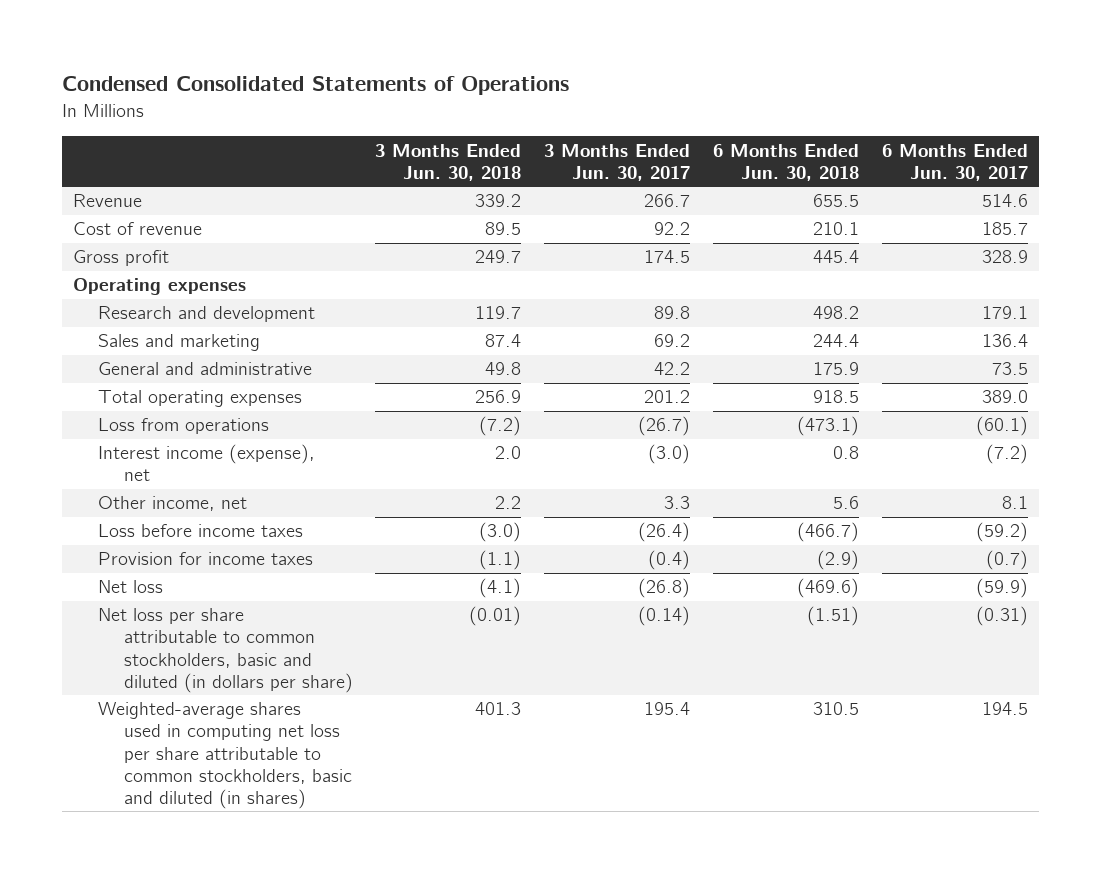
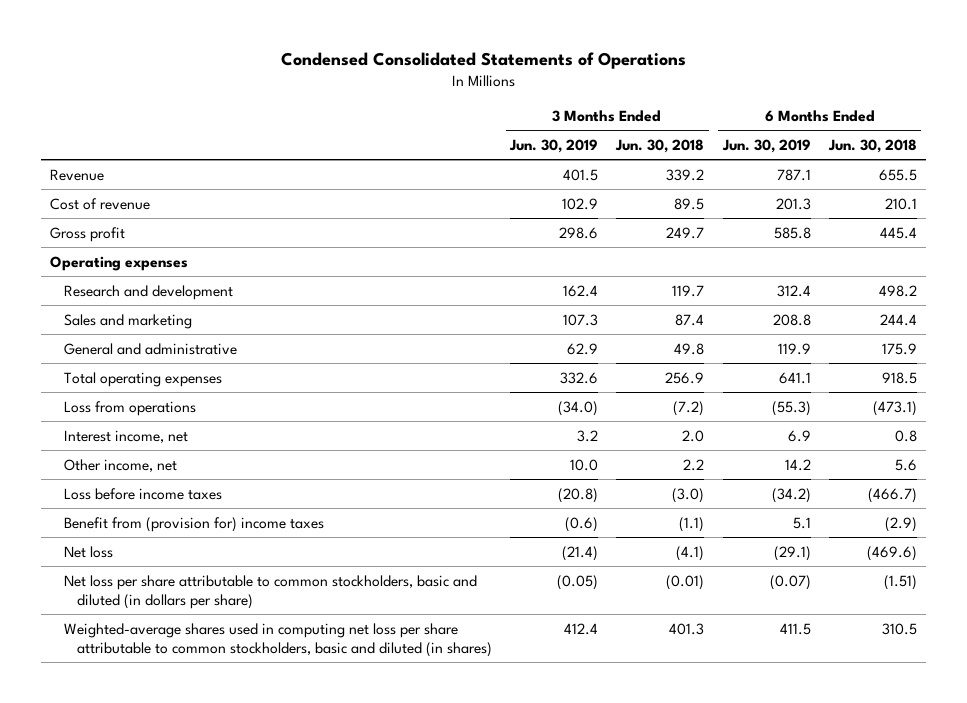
[544,143,691,181] 3 Months Ended Jun. 30, 2017 -> none
[882,143,1029,181] 6 Months Ended Jun. 30, 2017 -> none
none -> [509,139,599,154] Jun. 30, 2019
none -> [721,139,811,154] Jun. 30, 2019
[98,444,316,482] Interest income (expense), net -> [63,429,188,443] Interest income, net
[98,552,314,566] Provision for income taxes -> [63,516,324,532] Benefit from (provision for) income taxes

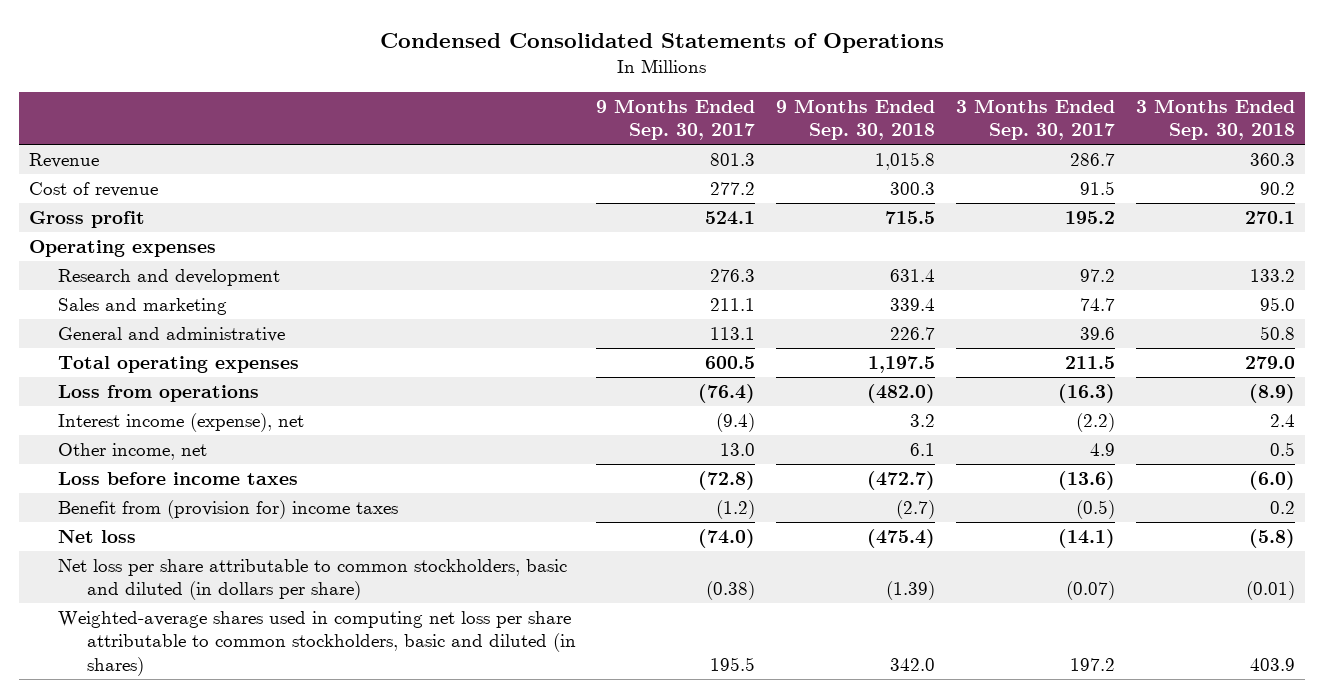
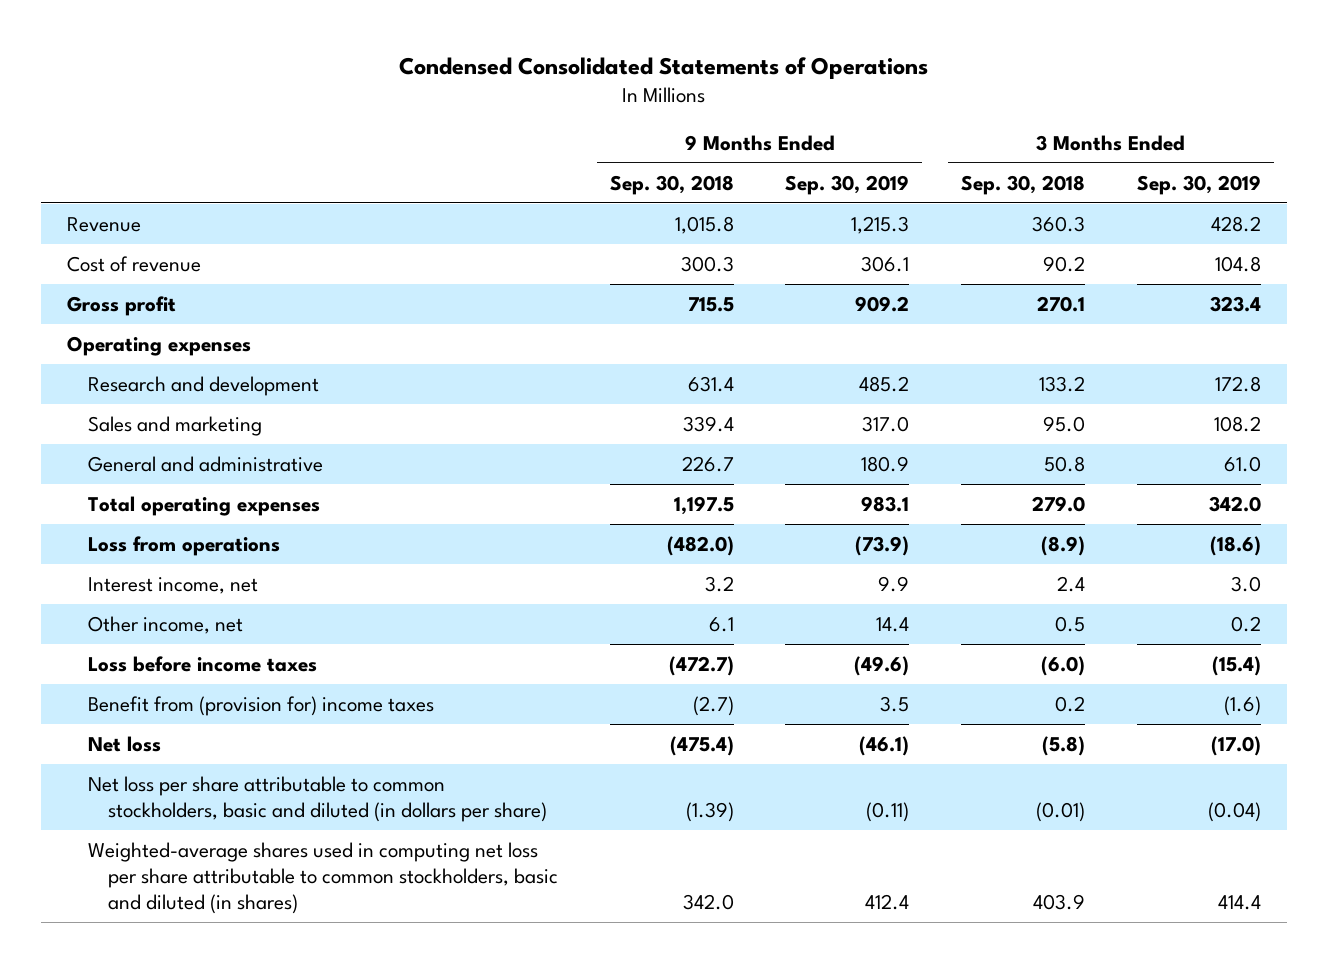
[596,98,756,141] 9 Months Ended Sep. 30, 2017 -> none
[956,98,1116,141] 3 Months Ended Sep. 30, 2017 -> none
none -> [785,174,910,195] Sep. 30, 2019
none -> [1137,174,1262,195] Sep. 30, 2019
[57,412,304,432] Interest income (expense), net -> [87,576,258,594] Interest income, net

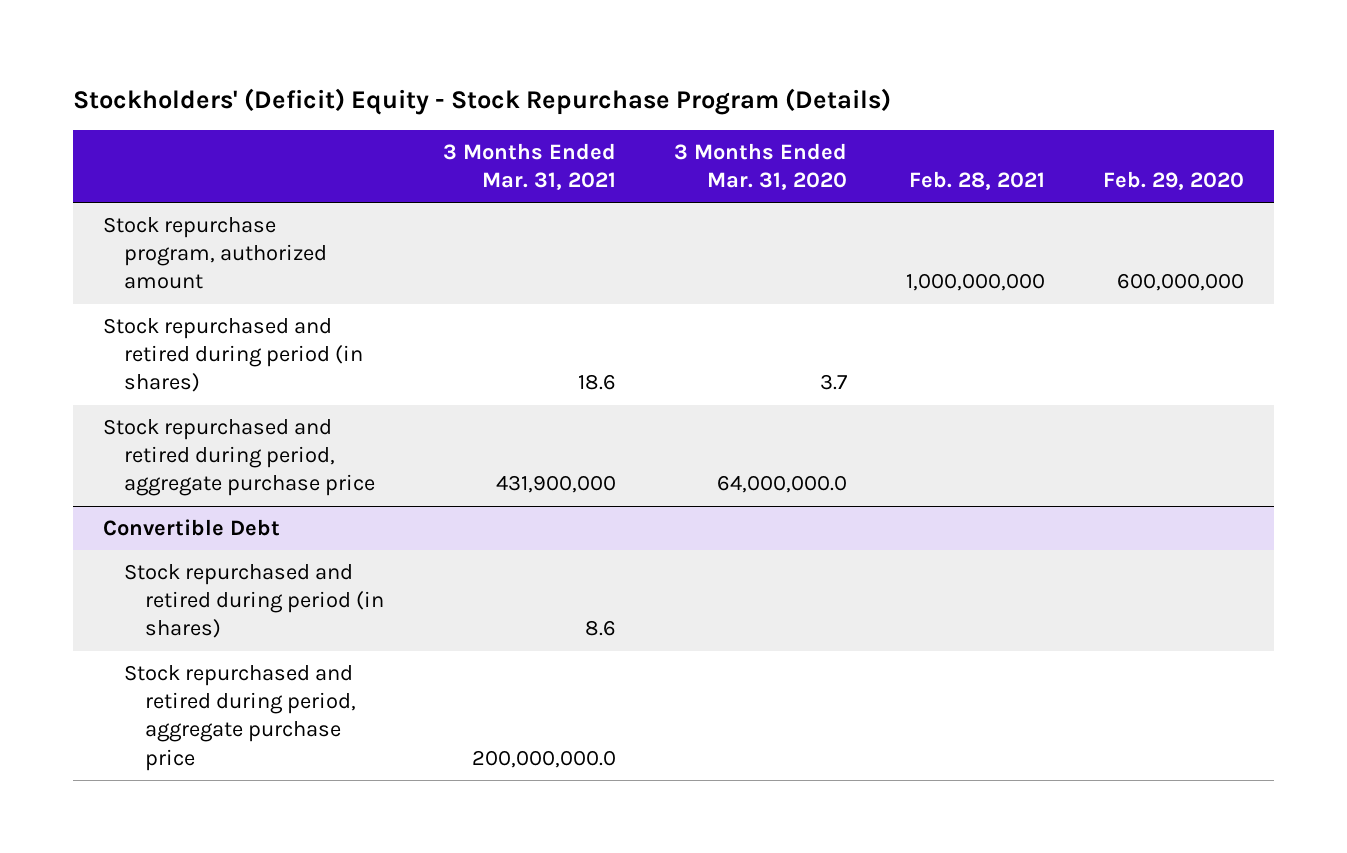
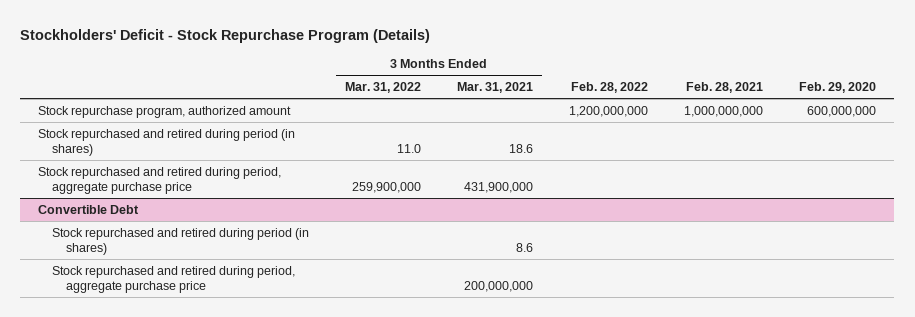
[73,87,892,115] Stockholders' (Deficit) Equity - Stock Repurchase Program (Details) -> [20,28,431,43] Stockholders' Deficit - Stock Repurchase Program (Details)
[674,142,848,191] 3 Months Ended Mar. 31, 2020 -> none
none -> [345,82,422,94] Mar. 31, 2022
none -> [571,82,649,94] Feb. 28, 2022
[471,749,616,768] 200,000,000.0 -> [464,281,534,293] 200,000,000

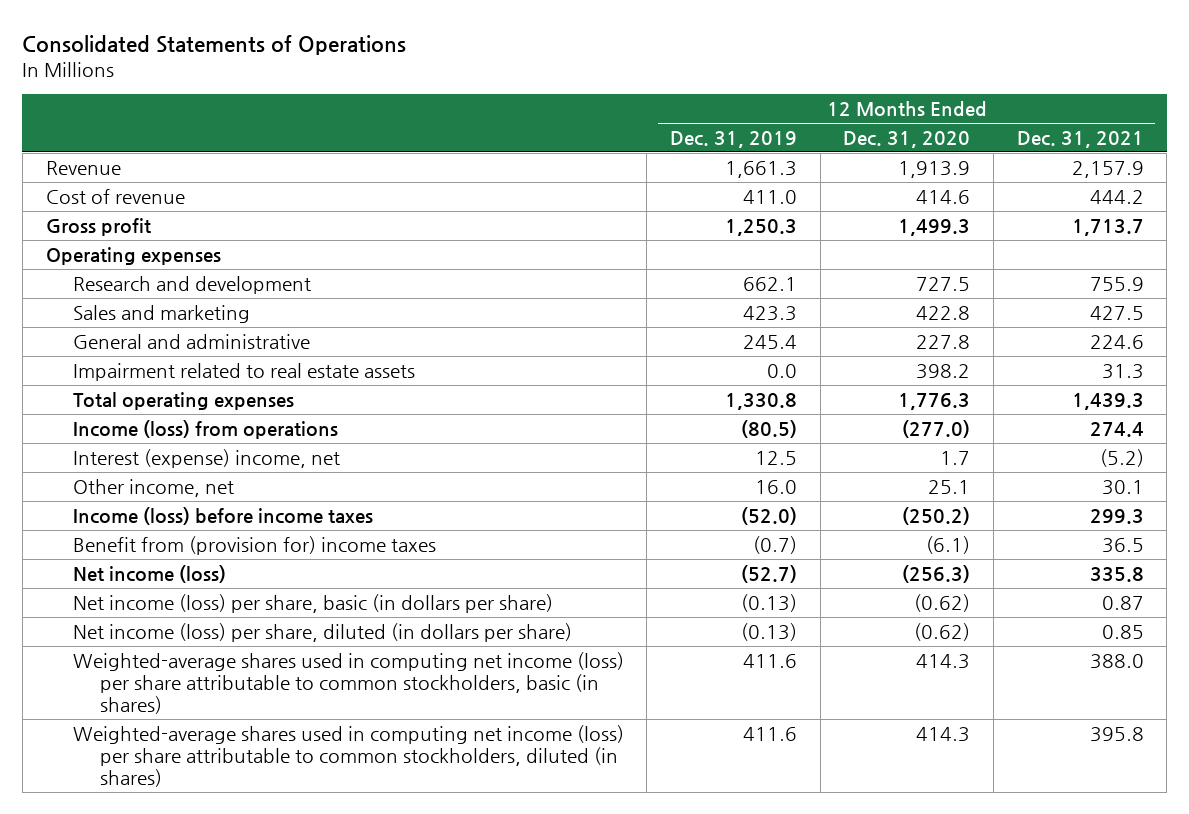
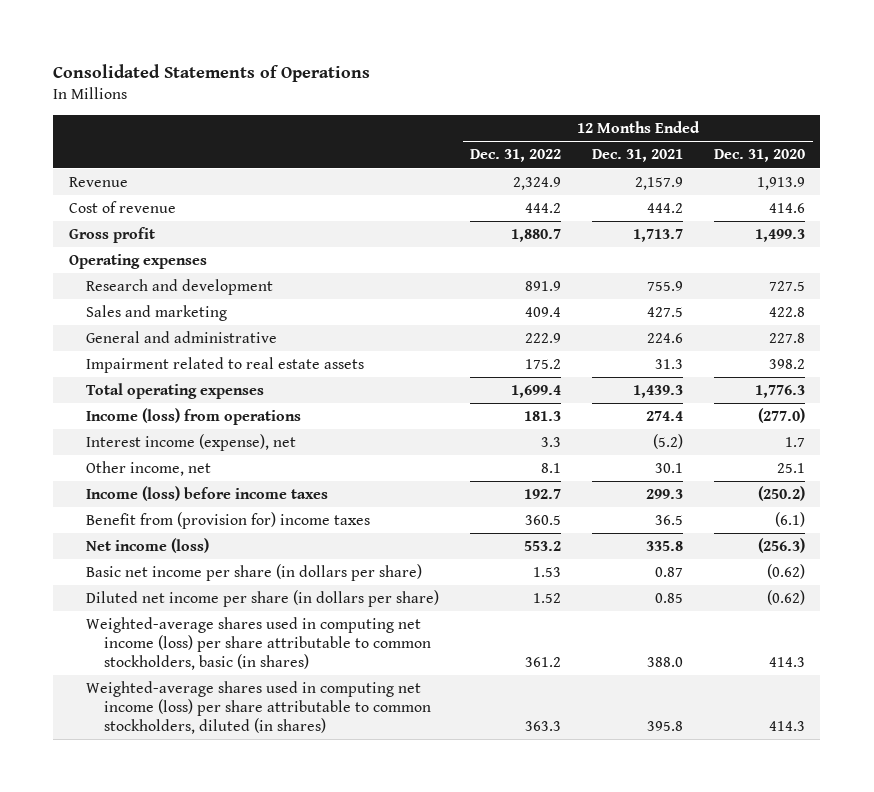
[669,130,797,148] Dec. 31, 2019 -> none
none -> [470,149,562,163] Dec. 31, 2022
[72,448,340,468] Interest (expense) income, net -> [86,434,297,452] Interest income (expense), net
[72,593,553,613] Net income (loss) per share, basic (in dollars per share) -> [86,564,423,582] Basic net income per share (in dollars per share)
[72,622,572,642] Net income (loss) per share, diluted (in dollars per share) -> [86,590,440,608] Diluted net income per share (in dollars per share)

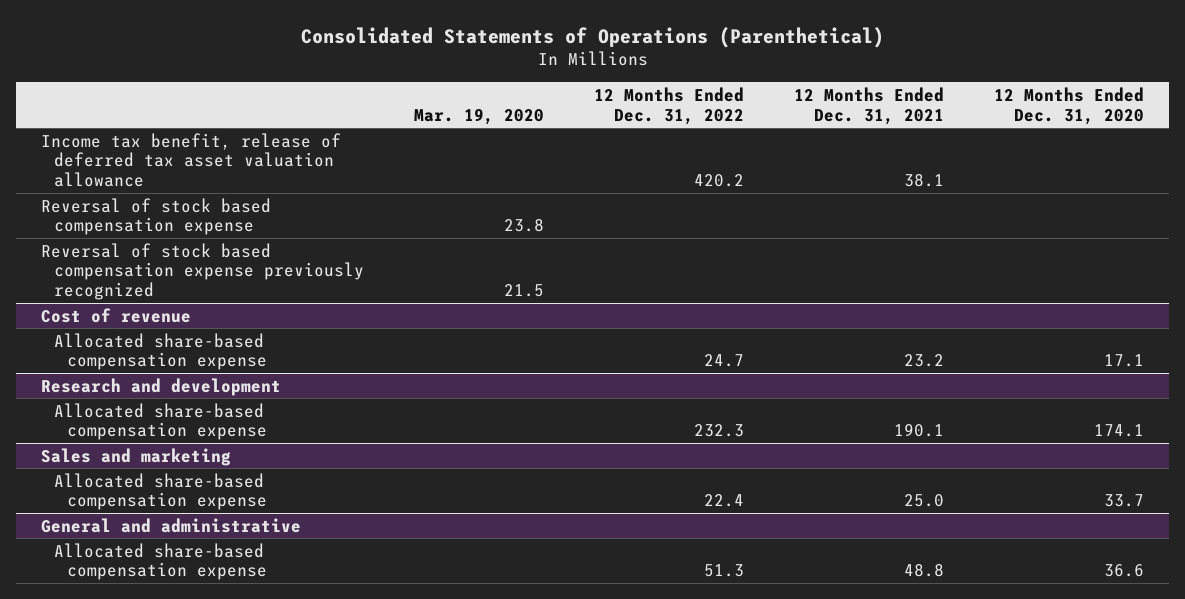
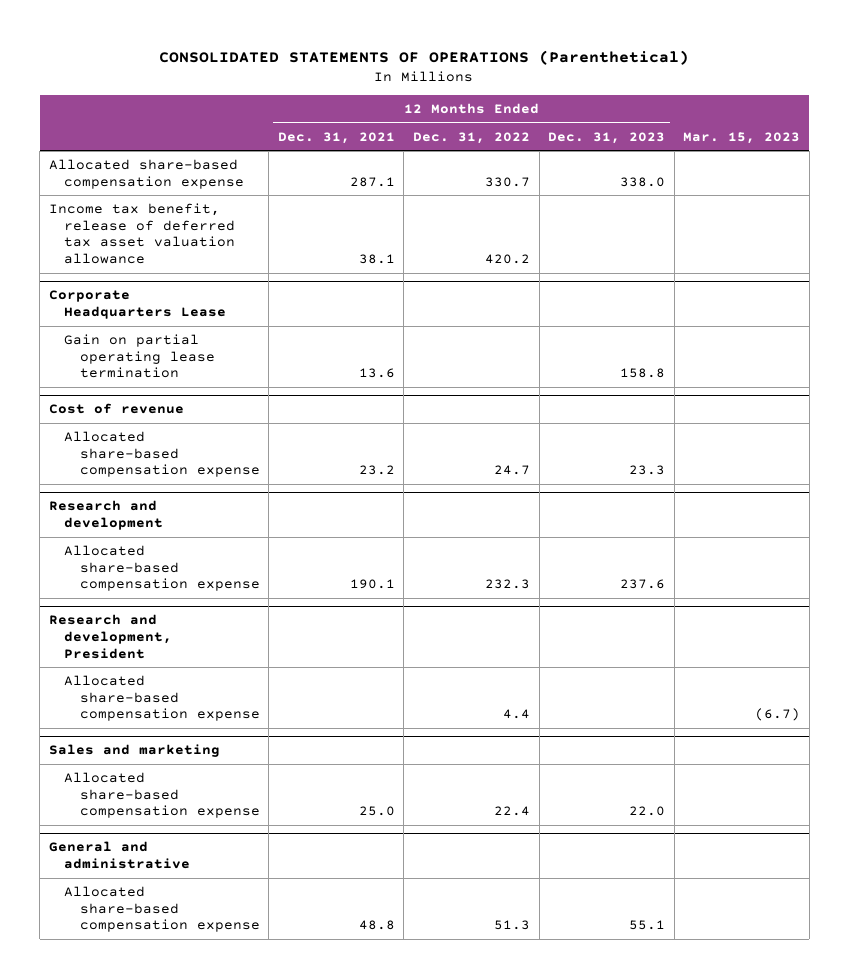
[300,26,884,48] Consolidated Statements of Operations (Parenthetical) -> [159,49,690,65] CONSOLIDATED STATEMENTS OF OPERATIONS (Parenthetical)
[414,107,545,125] Mar. 19, 2020 -> none
[993,86,1144,125] 12 Months Ended Dec. 31, 2020 -> none
none -> [548,131,666,144] Dec. 31, 2023
none -> [683,131,801,144] Mar. 15, 2023
none -> [48,158,245,189] Allocated share-based compensation expense
[41,197,272,236] Reversal of stock based compensation expense -> none
[41,242,365,301] Reversal of stock based compensation expense previously recognized -> none
none -> [48,290,227,320] Corporate Headquarters Lease
none -> [64,333,215,379] Gain on partial operating lease termination
none -> [48,614,173,659] Research and development, President
none -> [64,674,260,722] Allocated share-based compensation expense

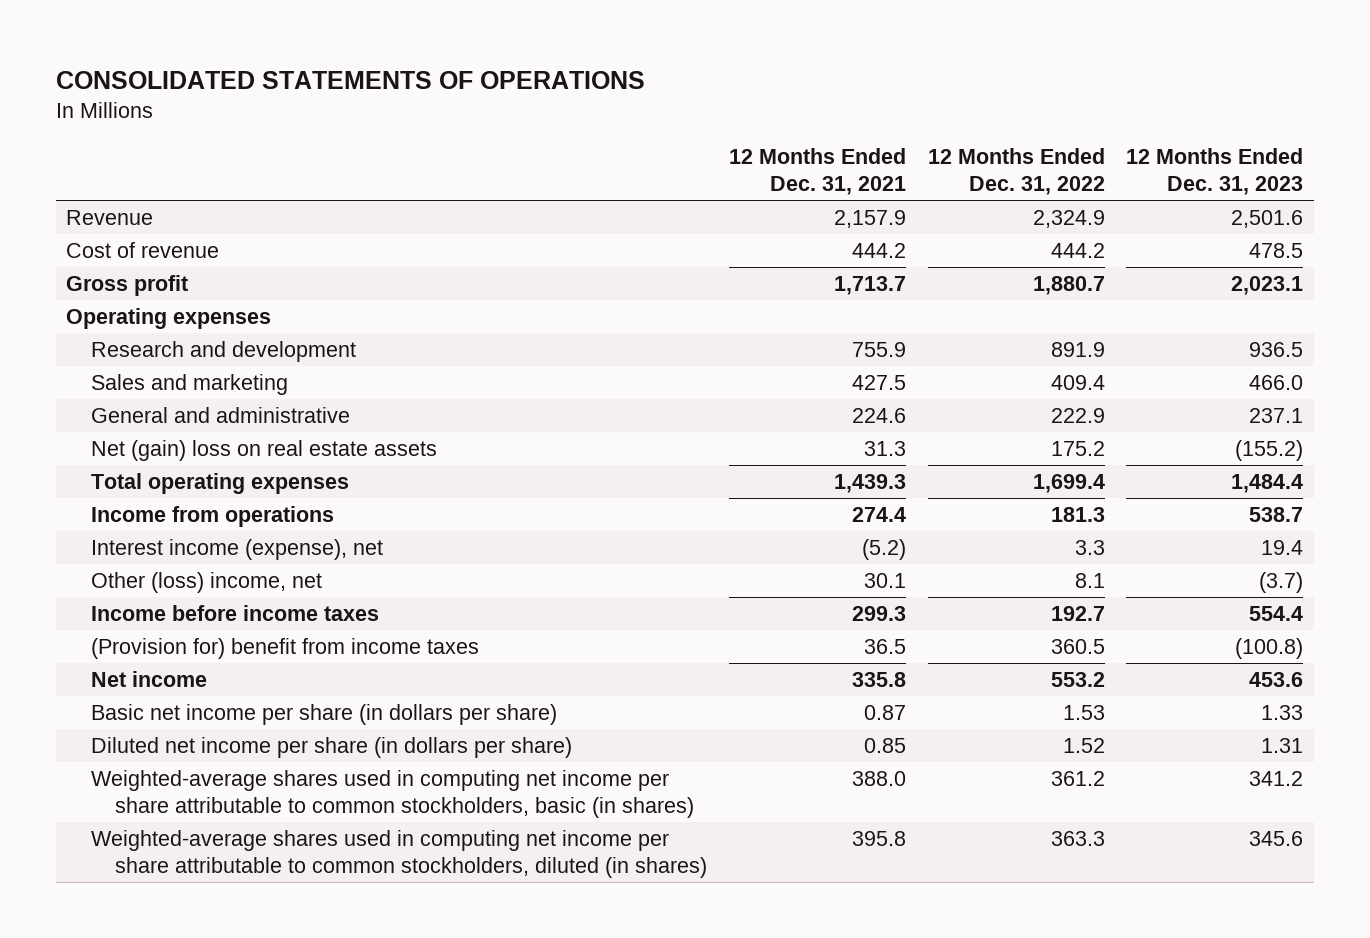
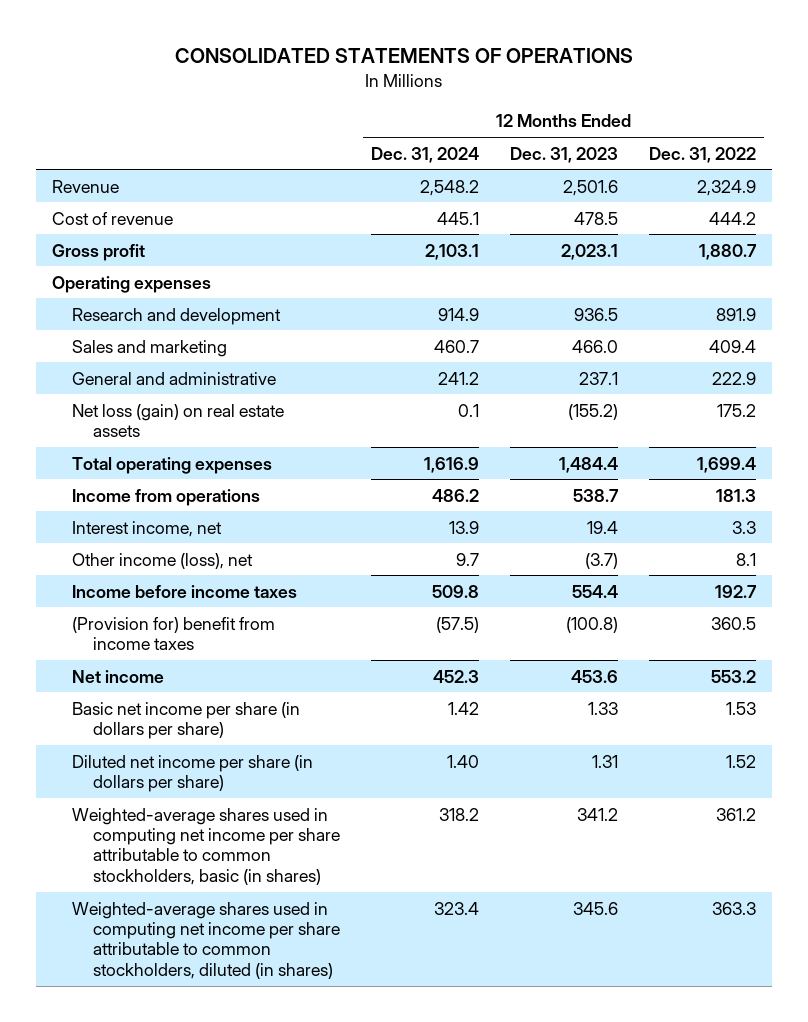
[728,147,906,196] 12 Months Ended Dec. 31, 2021 -> none
none -> [371,146,480,163] Dec. 31, 2024
[90,439,437,461] Net (gain) loss on real estate assets -> [72,403,285,438] Net loss (gain) on real estate assets
[90,538,383,560] Interest income (expense), net -> [72,520,223,537] Interest income, net
[90,571,322,593] Other (loss) income, net -> [72,552,254,569] Other income (loss), net

